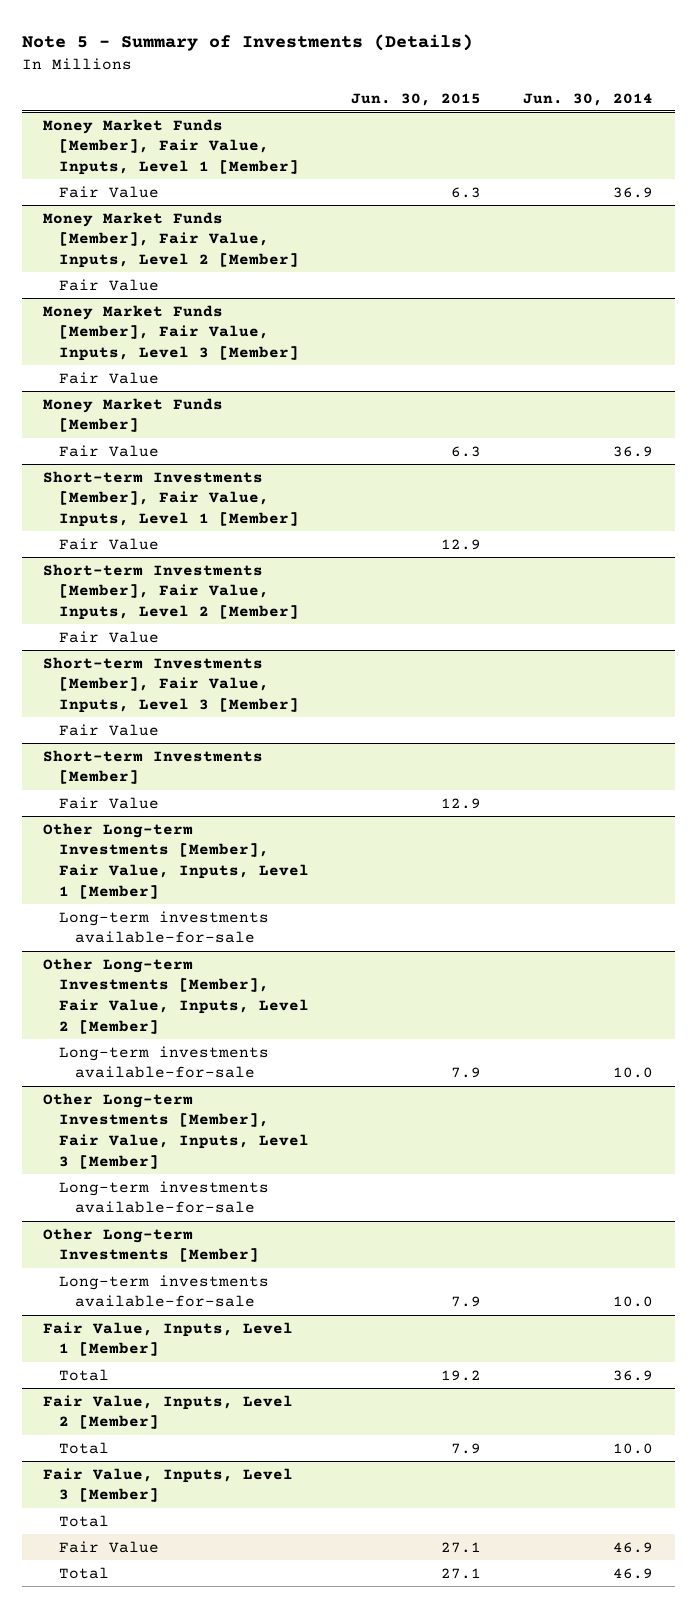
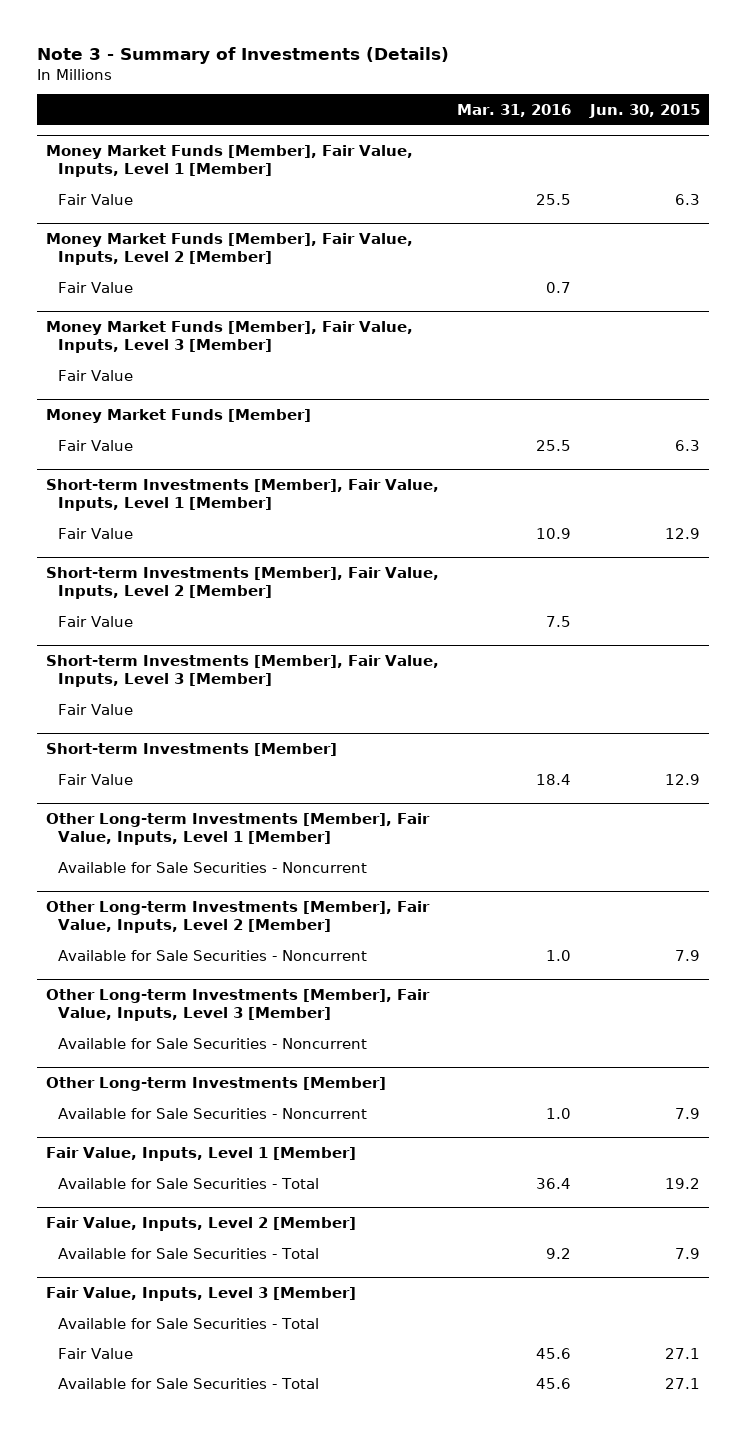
[21,33,473,51] Note 5 - Summary of Investments (Details) -> [36,46,449,64] Note 3 - Summary of Investments (Details)
[523,92,654,106] Jun. 30, 2014 -> none
none -> [457,103,572,117] Mar. 31, 2016
[58,910,269,944] Long-term investments available-for-sale -> [58,861,368,873] Available for Sale Securities - Noncurrent
[58,1045,269,1079] Long-term investments available-for-sale -> [58,949,368,961] Available for Sale Securities - Noncurrent
[58,1180,269,1214] Long-term investments available-for-sale -> [58,1037,368,1049] Available for Sale Securities - Noncurrent
[58,1274,269,1308] Long-term investments available-for-sale -> [58,1107,368,1119] Available for Sale Securities - Noncurrent
[58,1368,109,1381] Total -> [58,1177,320,1189] Available for Sale Securities - Total
[58,1441,109,1454] Total -> [58,1247,320,1259] Available for Sale Securities - Total
[58,1514,109,1527] Total -> [58,1317,320,1329] Available for Sale Securities - Total
[58,1566,109,1579] Total -> [58,1377,320,1389] Available for Sale Securities - Total

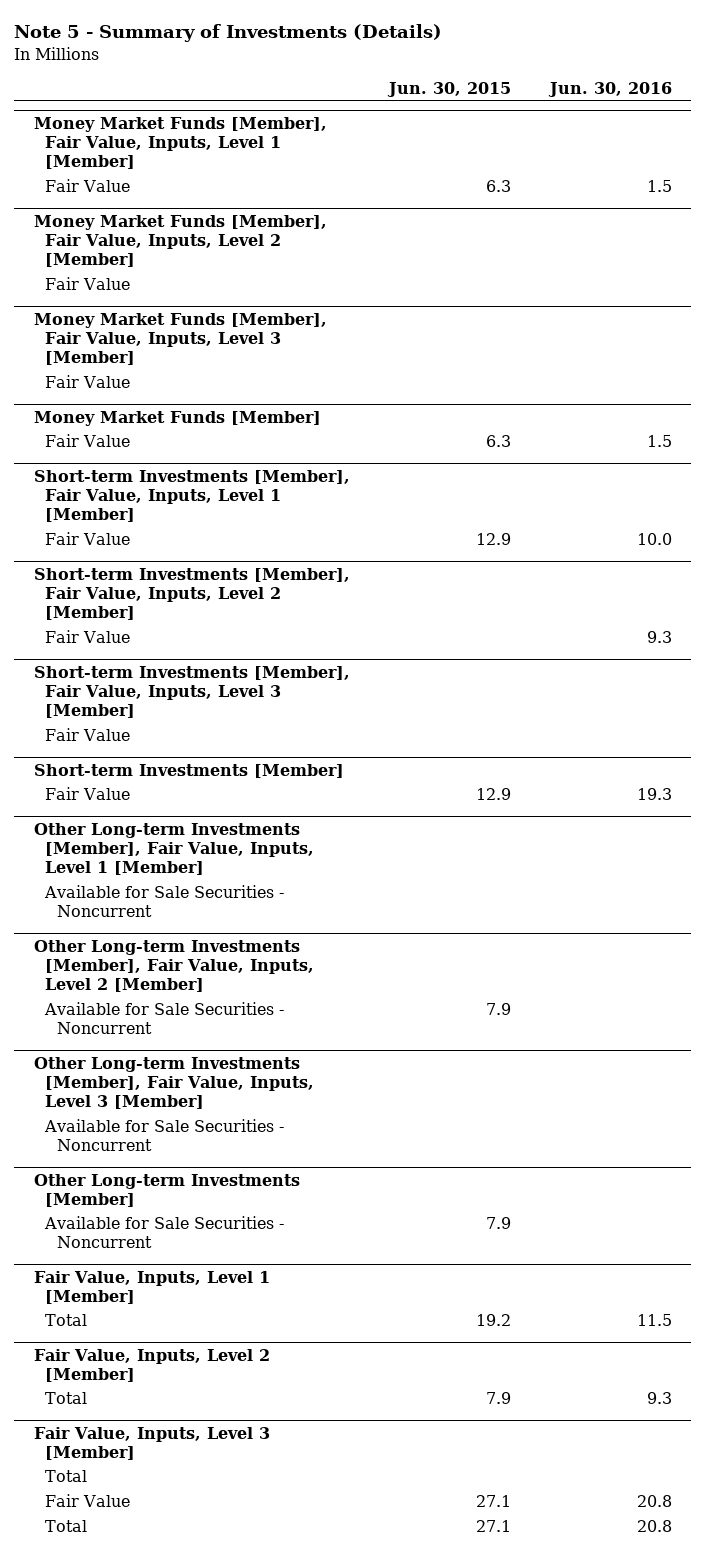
[36,46,449,64] Note 3 - Summary of Investments (Details) -> [13,24,442,43] Note 5 - Summary of Investments (Details)
[457,103,572,117] Mar. 31, 2016 -> none
none -> [547,81,672,97] Jun. 30, 2016
[58,1177,320,1189] Available for Sale Securities - Total -> [45,1314,88,1327] Total
[58,1247,320,1259] Available for Sale Securities - Total -> [45,1392,88,1405] Total
[58,1317,320,1329] Available for Sale Securities - Total -> [45,1470,88,1483] Total
[58,1377,320,1389] Available for Sale Securities - Total -> [45,1520,88,1533] Total

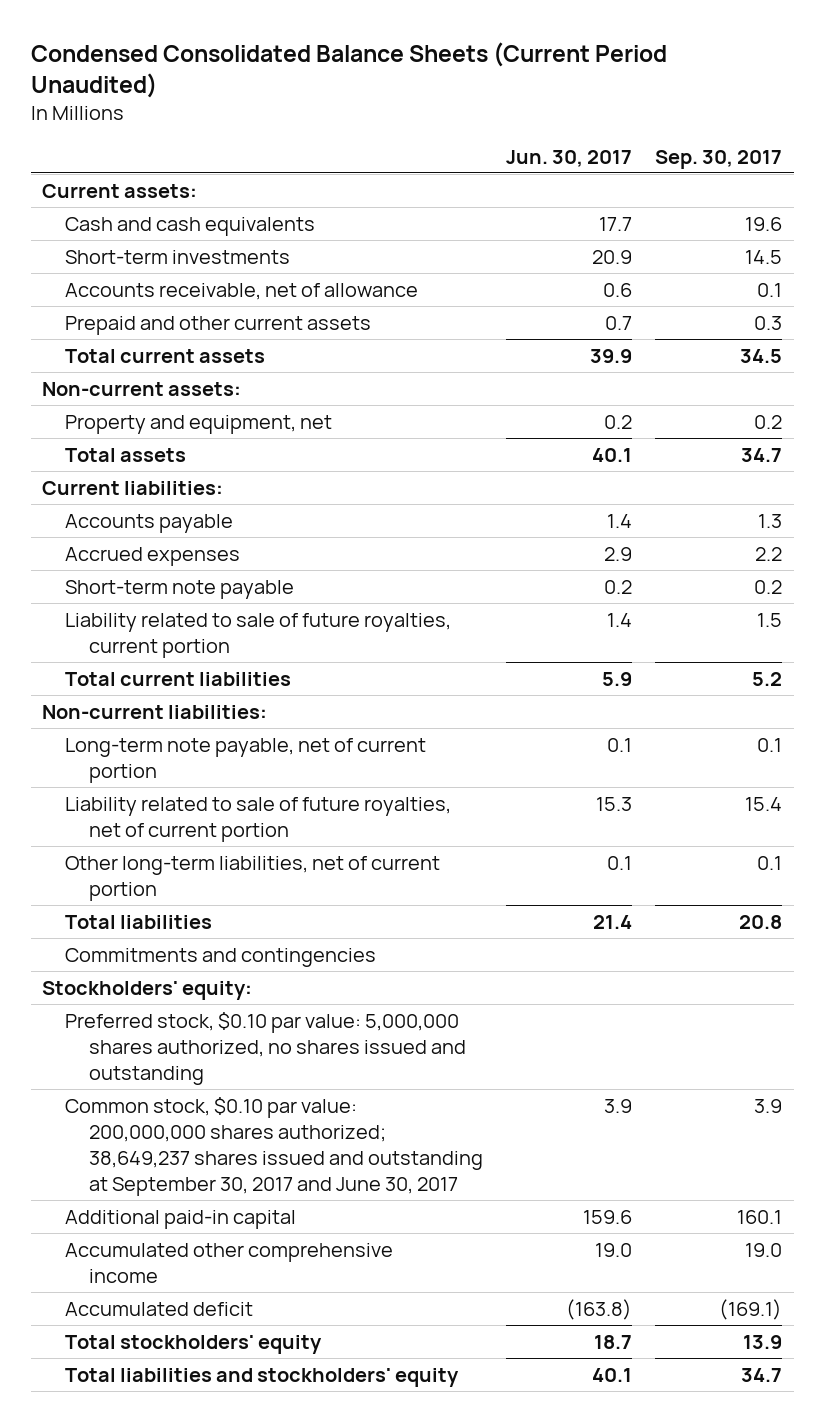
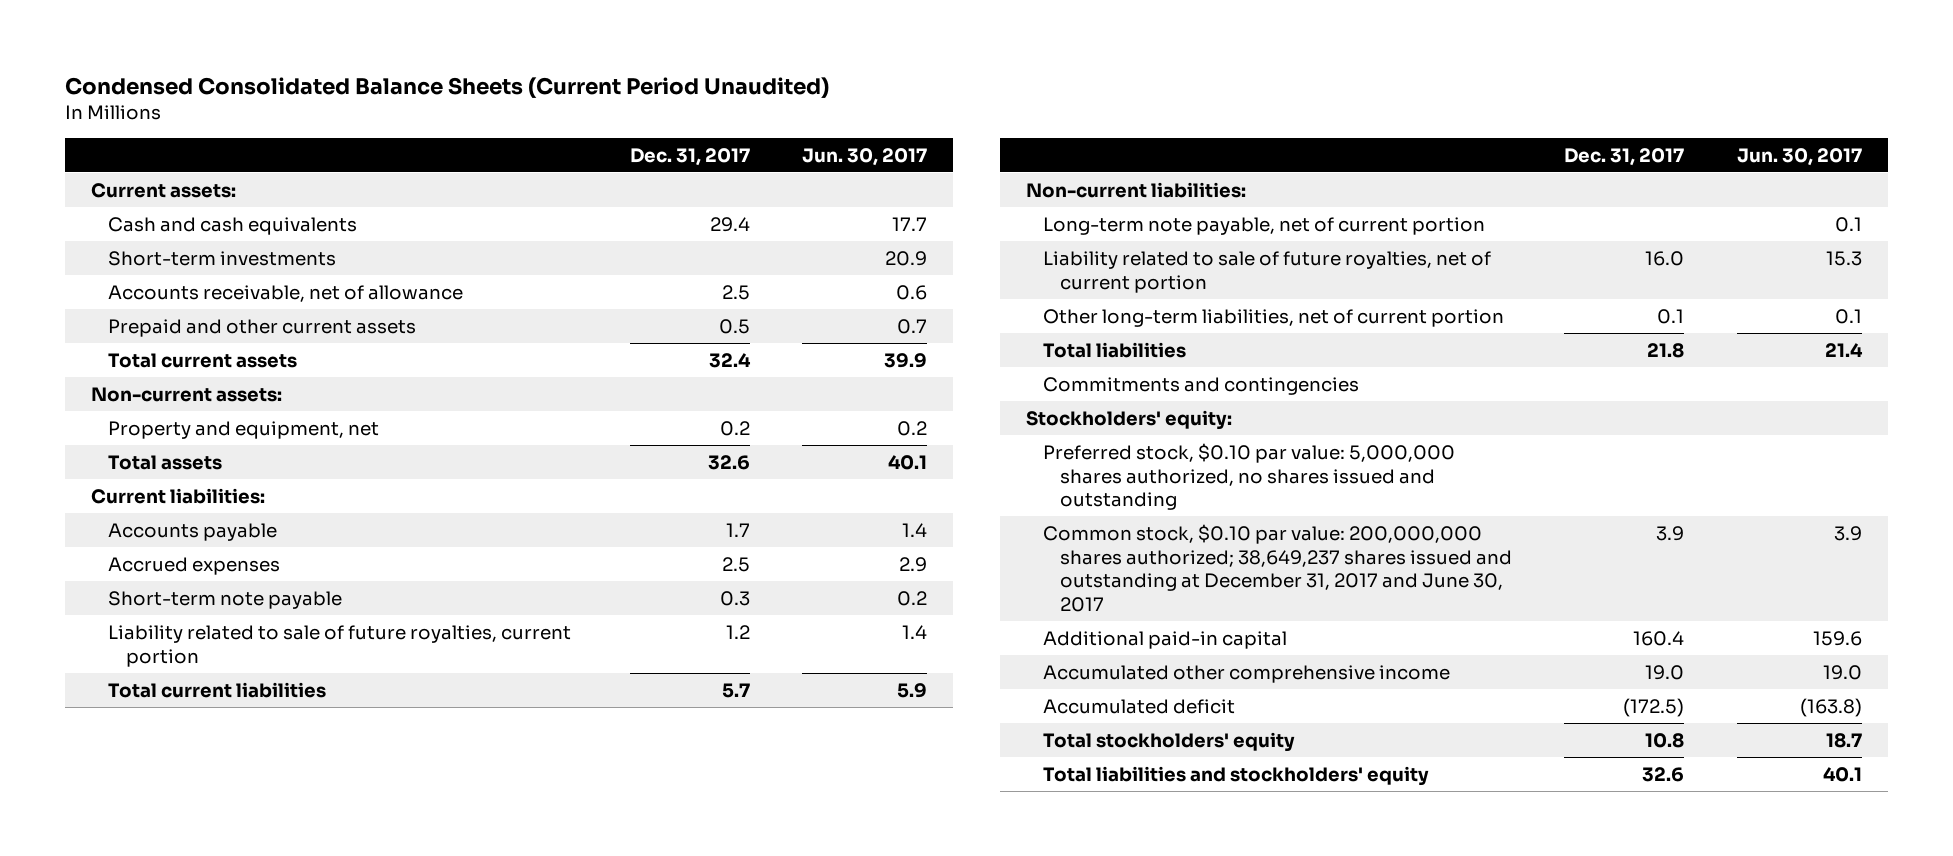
[655,149,783,169] Sep. 30, 2017 -> none
none -> [629,147,750,166] Dec. 31, 2017
[65,1096,483,1196] Common stock, $0.10 par value: 200,000,000 shares authorized; 38,649,237 shares issued and outstanding at September 30, 2017 and June 30, 2017 -> [1043,523,1513,613] Common stock, $0.10 par value: 200,000,000 shares authorized; 38,649,237 shares issued and outstanding at December 31, 2017 and June 30, 2017

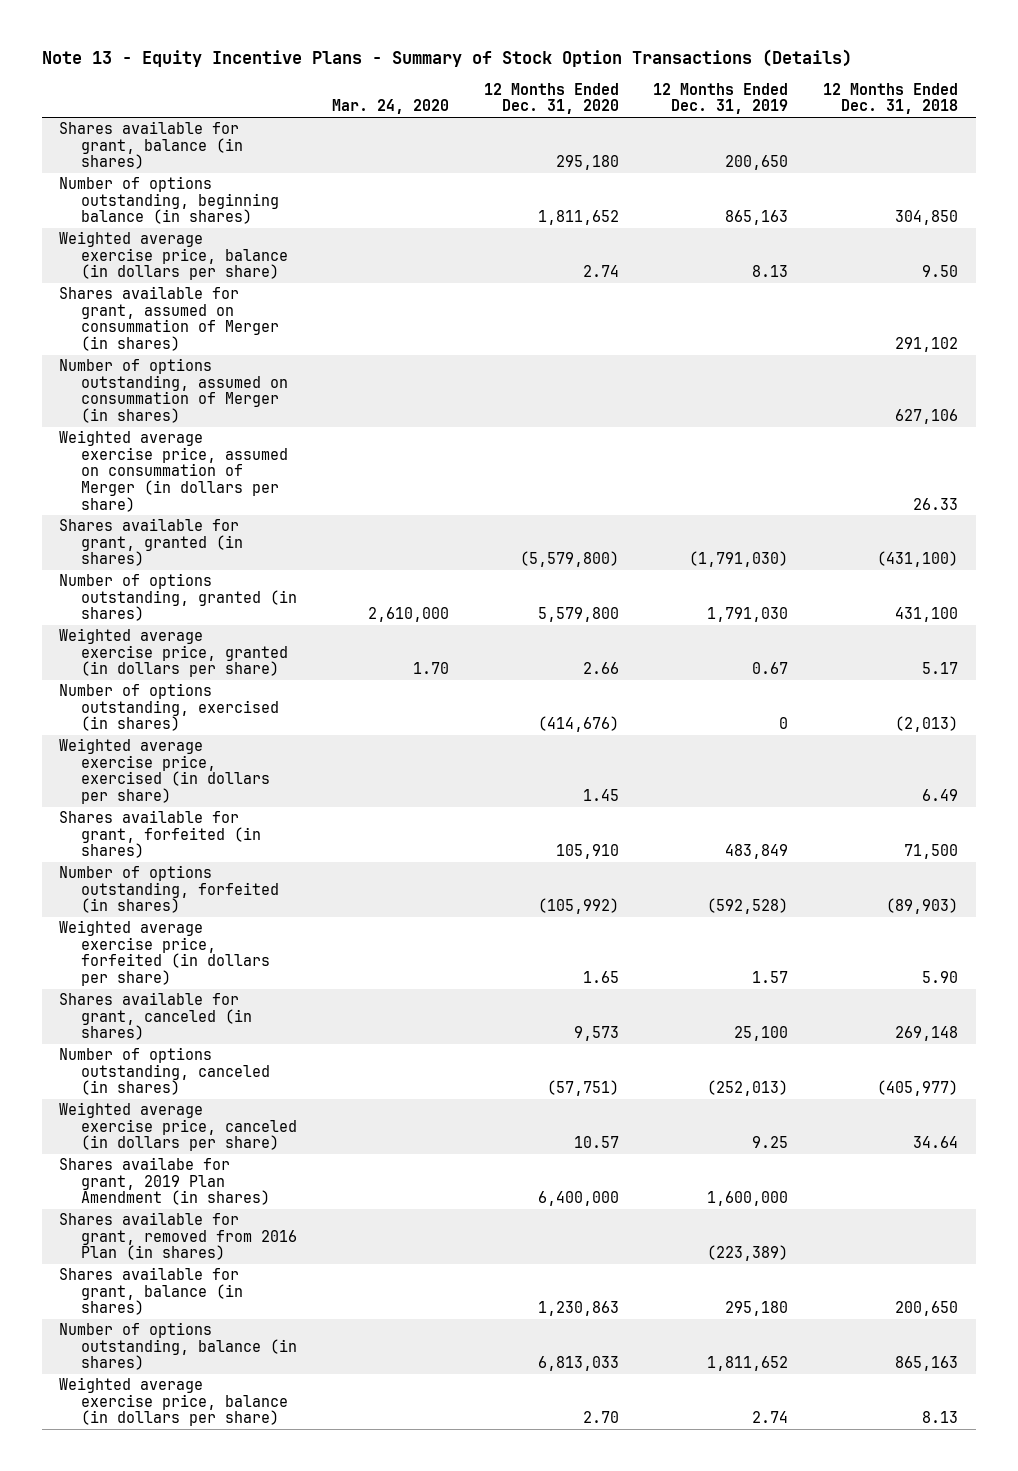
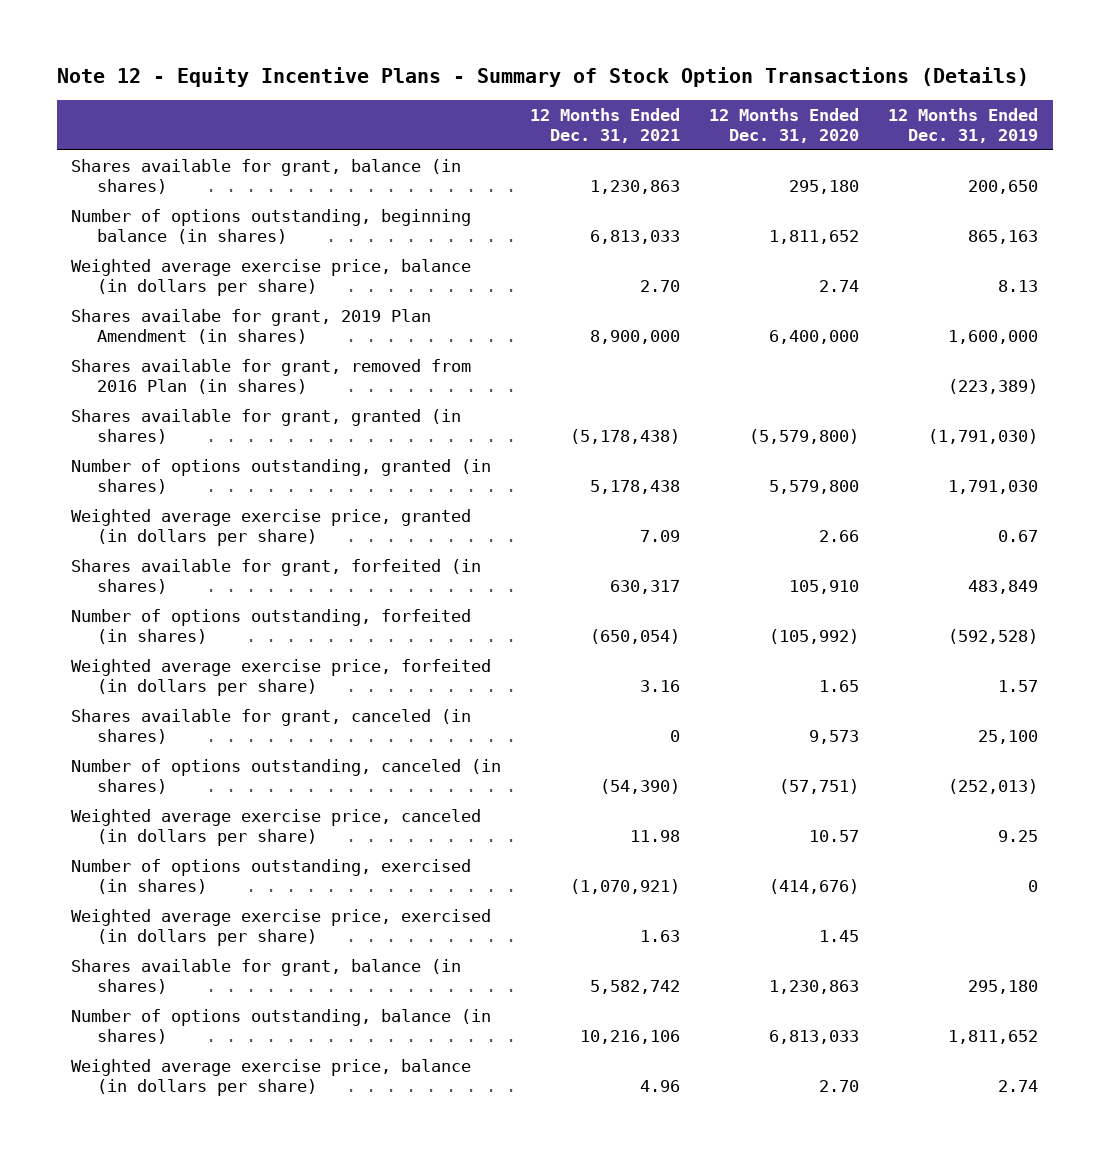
[41,49,852,68] Note 13 - Equity Incentive Plans - Summary of Stock Option Transactions (Details) -> [56,66,1029,87] Note 12 - Equity Incentive Plans - Summary of Stock Option Transactions (Details)
[331,99,449,115] Mar. 24, 2020 -> none
[823,82,959,115] 12 Months Ended Dec. 31, 2018 -> none
none -> [530,107,681,143] 12 Months Ended Dec. 31, 2021
[59,286,279,351] Shares available for grant, assumed on consummation of Merger (in shares) -> none
[59,358,288,423] Number of options outstanding, assumed on consummation of Merger (in shares) -> none
[59,430,288,512] Weighted average exercise price, assumed on consummation of Merger (in dollars per share) -> none
[59,1157,270,1206] Shares availabe for grant, 2019 Plan Amendment (in shares) -> [71,309,432,345] Shares availabe for grant, 2019 Plan Amendment (in shares)
[59,1212,297,1261] Shares available for grant, removed from 2016 Plan (in shares) -> [71,359,472,395] Shares available for grant, removed from 2016 Plan (in shares)
[59,683,279,732] Number of options outstanding, exercised (in shares) -> [71,859,472,895] Number of options outstanding, exercised (in shares)
[59,738,270,804] Weighted average exercise price, exercised (in dollars per share) -> [71,909,492,947] Weighted average exercise price, exercised (in dollars per share)

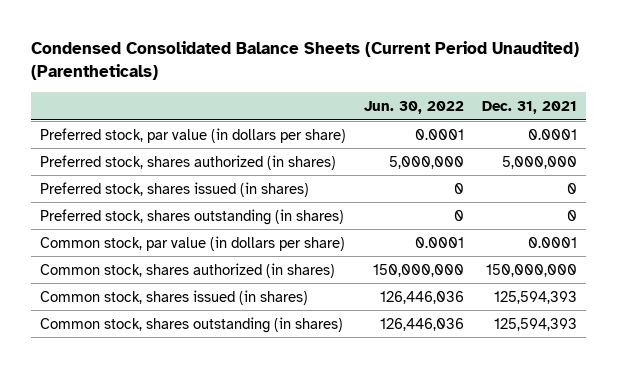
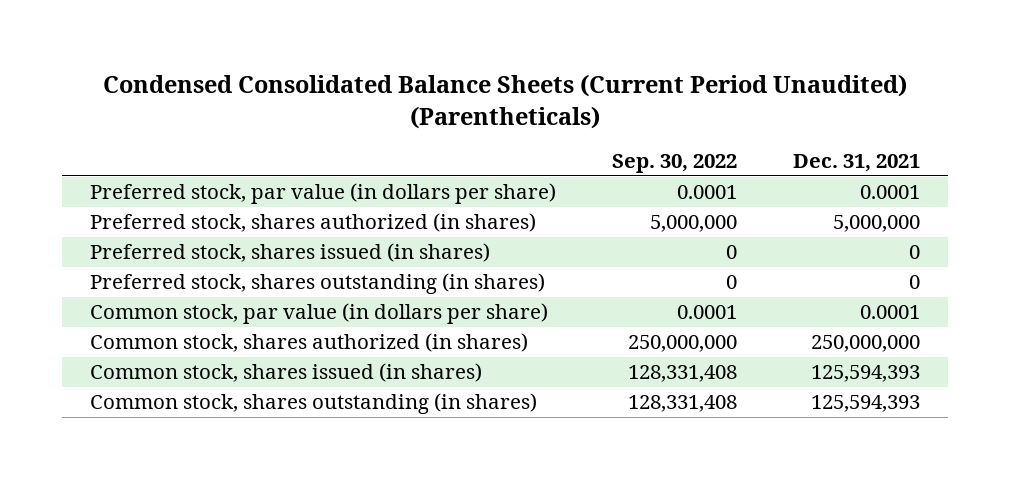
[363,101,464,115] Jun. 30, 2022 -> none
none -> [611,154,737,174] Sep. 30, 2022
[485,263,577,277] 150,000,000 -> [810,335,920,353] 250,000,000

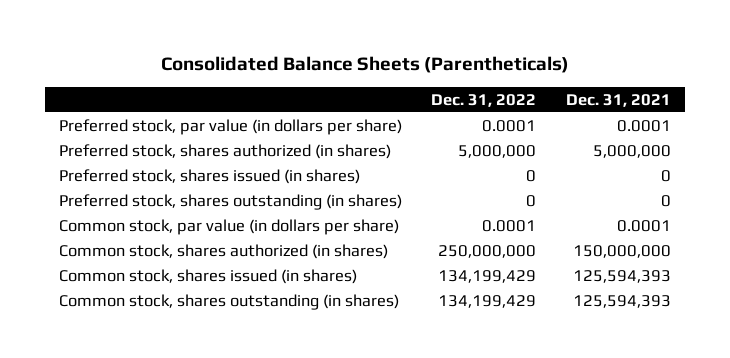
[102,74,907,130] Condensed Consolidated Balance Sheets (Current Period Unaudited) (Parentheticals) -> [160,56,569,74] Consolidated Balance Sheets (Parentheticals)
[611,154,737,174] Sep. 30, 2022 -> none
none -> [431,93,537,107] Dec. 31, 2022
[810,335,920,353] 250,000,000 -> [572,244,671,258] 150,000,000

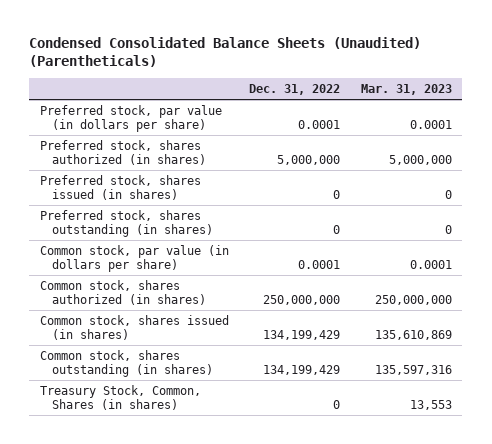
[160,56,569,74] Consolidated Balance Sheets (Parentheticals) -> [29,36,422,67] Condensed Consolidated Balance Sheets (Unaudited) (Parentheticals)
[565,93,671,107] Dec. 31, 2021 -> none
none -> [361,83,453,95] Mar. 31, 2023
none -> [39,385,201,410] Treasury Stock, Common, Shares (in shares)

